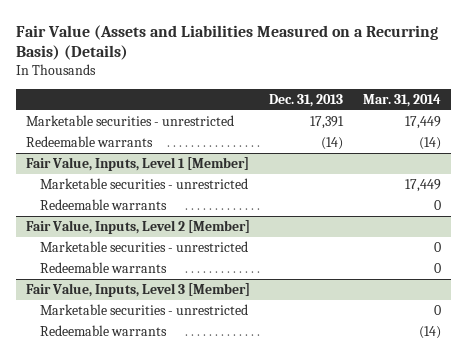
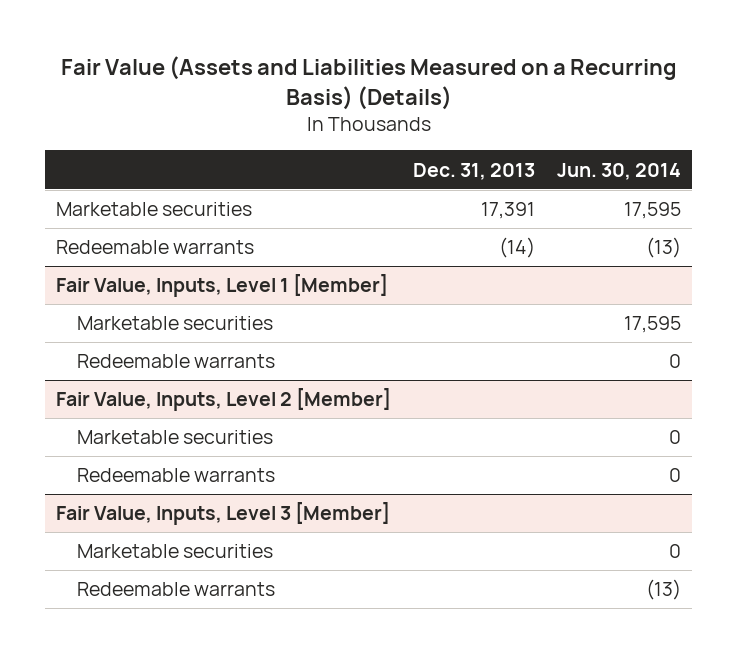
[363,93,442,107] Mar. 31, 2014 -> none
none -> [557,162,682,180] Jun. 30, 2014
[25,114,234,126] Marketable securities - unrestricted -> [55,202,252,217] Marketable securities
[39,177,248,189] Marketable securities - unrestricted -> [76,316,273,331] Marketable securities
[39,240,248,252] Marketable securities - unrestricted -> [76,430,273,445] Marketable securities
[39,303,248,315] Marketable securities - unrestricted -> [76,544,273,559] Marketable securities

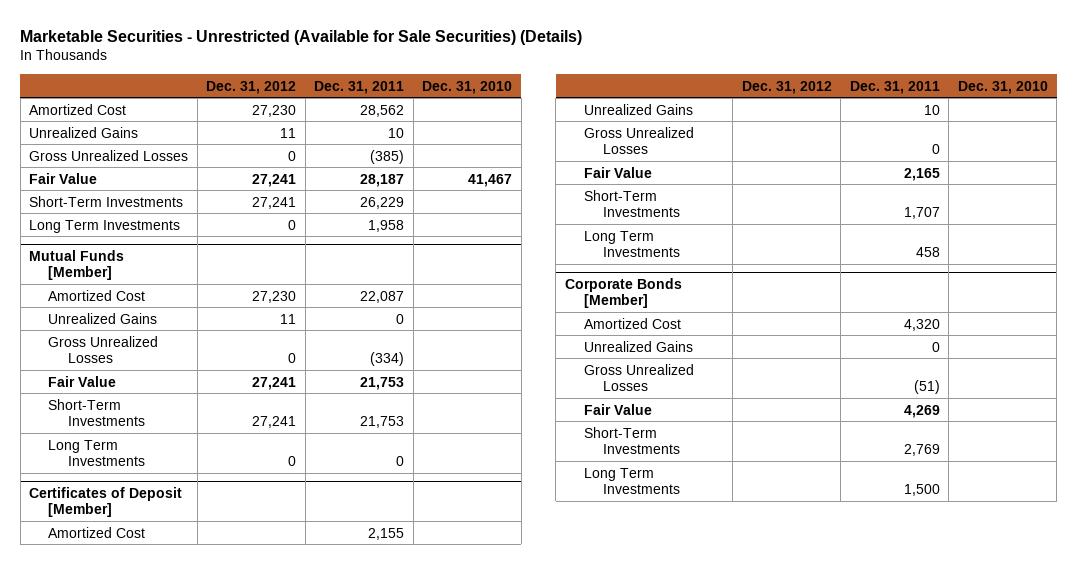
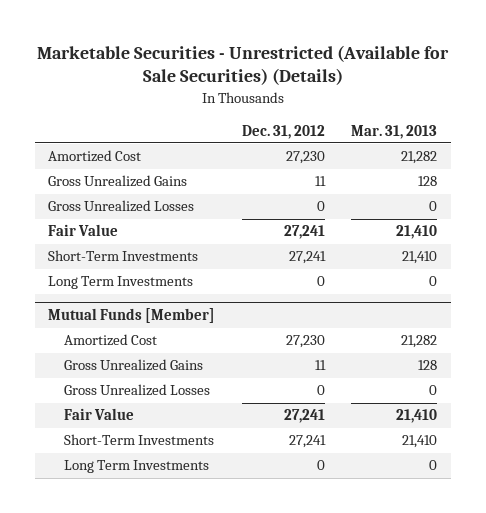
[314,80,405,94] Dec. 31, 2011 -> none
[422,80,513,94] Dec. 31, 2010 -> none
none -> [351,124,438,139] Mar. 31, 2013
[29,126,139,138] Unrealized Gains -> [48,175,188,188] Gross Unrealized Gains
[48,312,158,324] Unrealized Gains -> [64,359,204,372] Gross Unrealized Gains
[29,486,183,517] Certificates of Deposit [Member] -> none
[48,526,146,538] Amortized Cost -> none
[584,103,694,115] Unrealized Gains -> none
[584,126,695,154] Gross Unrealized Losses -> none
[584,166,653,178] Fair Value -> none
[584,189,681,217] Short-Term Investments -> none
[584,230,681,257] Long Term Investments -> none
[564,277,682,308] Corporate Bonds [Member] -> none
[584,317,682,329] Amortized Cost -> none
[584,340,694,352] Unrealized Gains -> none
[584,363,695,391] Gross Unrealized Losses -> none
[584,403,653,415] Fair Value -> none
[584,426,681,454] Short-Term Investments -> none
[584,467,681,494] Long Term Investments -> none

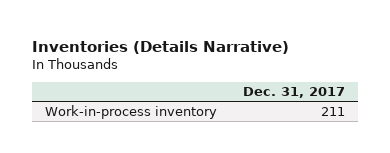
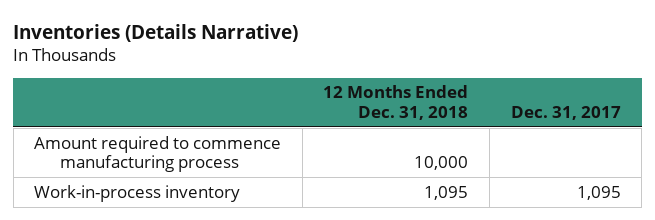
none -> [323,85,469,121] 12 Months Ended Dec. 31, 2018
none -> [34,135,282,173] Amount required to commence manufacturing process
[321,107,346,117] 211 -> [576,185,621,200] 1,095

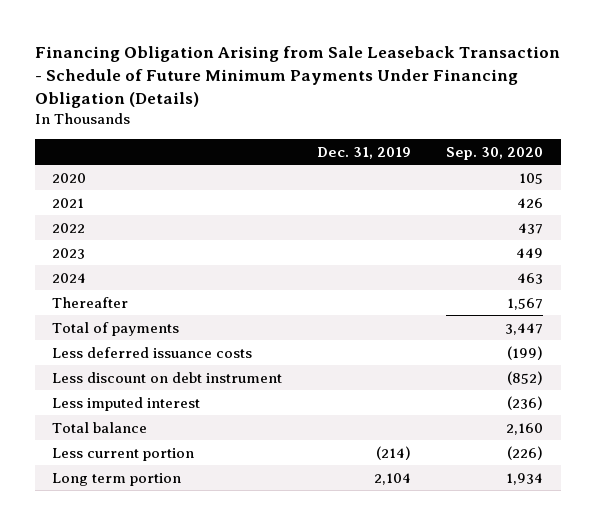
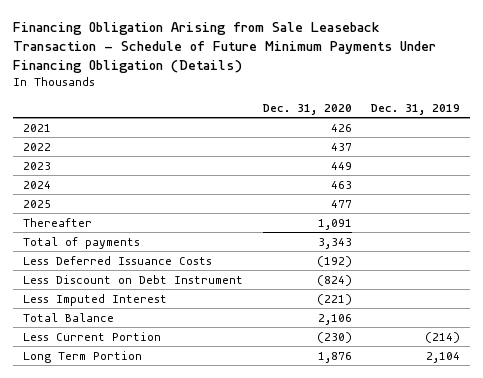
[446,146,544,160] Sep. 30, 2020 -> none
none -> [262,103,352,115] Dec. 31, 2020
[52,172,87,183] 2020 -> none
none -> [23,199,52,208] 2025
[52,346,253,358] Less deferred issuance costs -> [23,255,213,265] Less Deferred Issuance Costs
[52,371,283,383] Less discount on debt instrument -> [23,274,244,284] Less Discount on Debt Instrument
[52,396,201,411] Less imputed interest -> [23,293,168,306] Less Imputed Interest
[52,421,148,433] Total balance -> [23,312,115,322] Total Balance
[52,447,195,461] Less current portion -> [23,331,162,341] Less Current Portion
[52,472,182,486] Long term portion -> [23,350,143,363] Long Term Portion

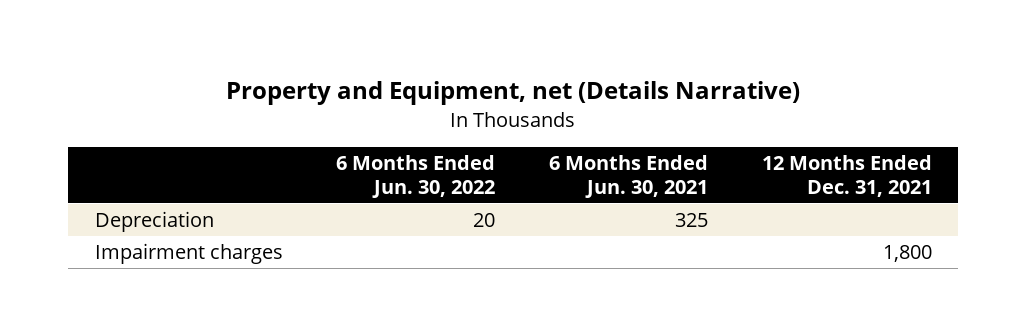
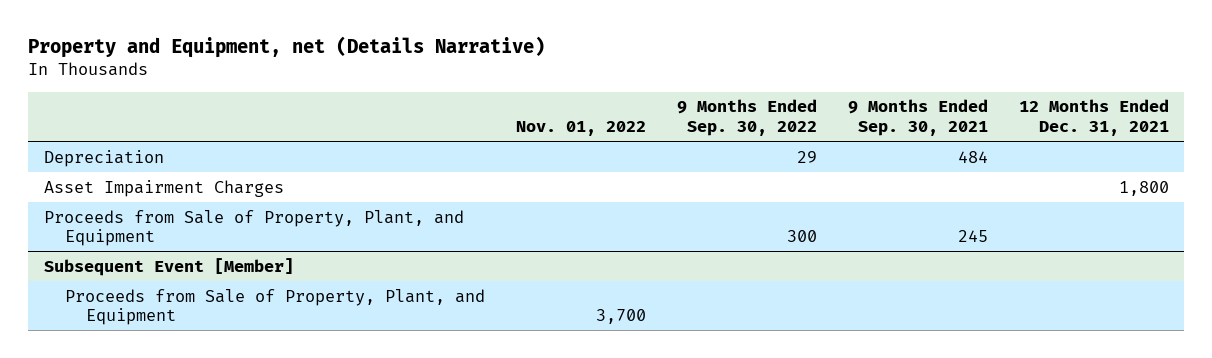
[336,155,496,198] 6 Months Ended Jun. 30, 2022 -> none
[549,155,709,198] 6 Months Ended Jun. 30, 2021 -> none
none -> [515,120,646,136] Nov. 01, 2022
none -> [676,99,817,136] 9 Months Ended Sep. 30, 2022
none -> [847,99,988,136] 9 Months Ended Sep. 30, 2021
[94,243,283,265] Impairment charges -> [43,179,284,197] Asset Impairment Charges
none -> [43,209,464,247] Proceeds from Sale of Property, Plant, and Equipment
none -> [43,257,294,276] Subsequent Event [Member]
none -> [64,288,485,326] Proceeds from Sale of Property, Plant, and Equipment

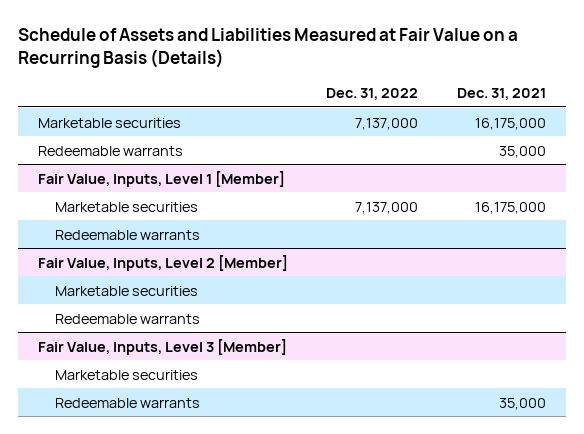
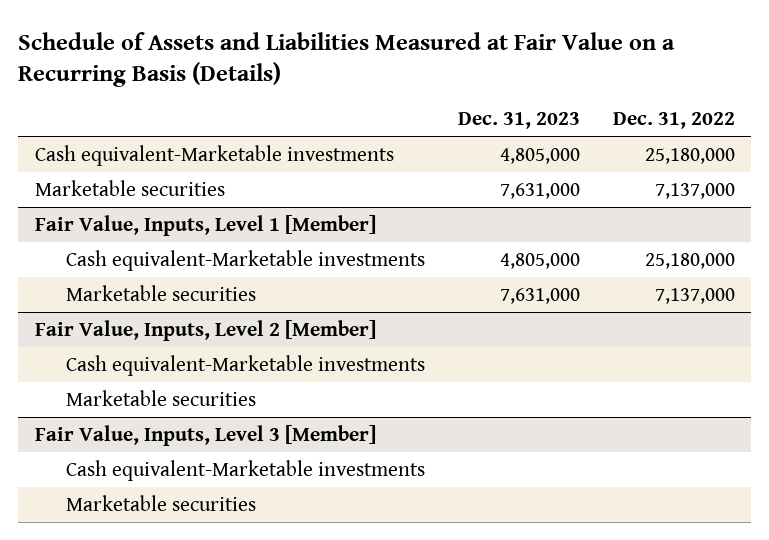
[457,87,547,100] Dec. 31, 2021 -> none
none -> [457,112,580,130] Dec. 31, 2023
none -> [34,144,394,166] Cash equivalent-Marketable investments
[37,145,183,156] Redeemable warrants -> none
none -> [66,249,426,271] Cash equivalent-Marketable investments
[55,229,201,240] Redeemable warrants -> none
none -> [66,354,426,376] Cash equivalent-Marketable investments
[55,313,201,324] Redeemable warrants -> none
none -> [66,459,426,481] Cash equivalent-Marketable investments
[55,397,201,408] Redeemable warrants -> none

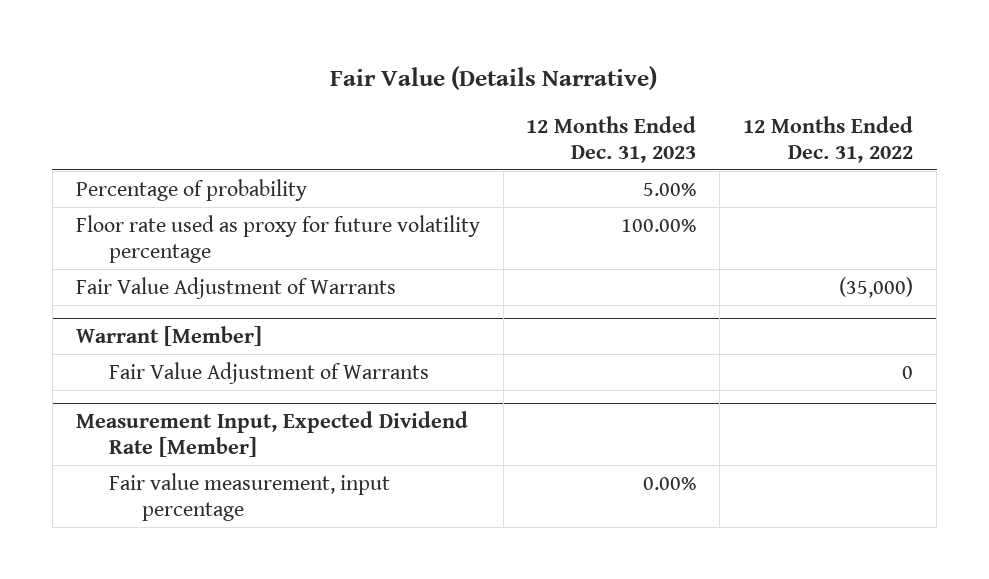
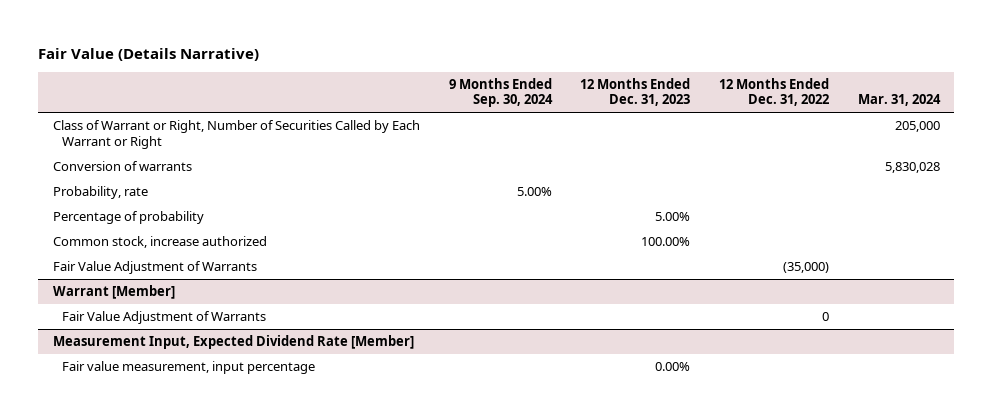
none -> [448,78,553,108] 9 Months Ended Sep. 30, 2024
none -> [857,94,941,107] Mar. 31, 2024
none -> [52,120,420,149] Class of Warrant or Right, Number of Securities Called by Each Warrant or Right
none -> [52,161,192,172] Conversion of warrants
none -> [52,186,148,200] Probability, rate
[75,214,480,263] Floor rate used as proxy for future volatility percentage -> [52,236,267,249] Common stock, increase authorized

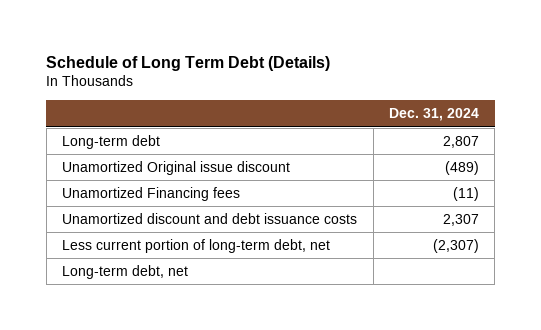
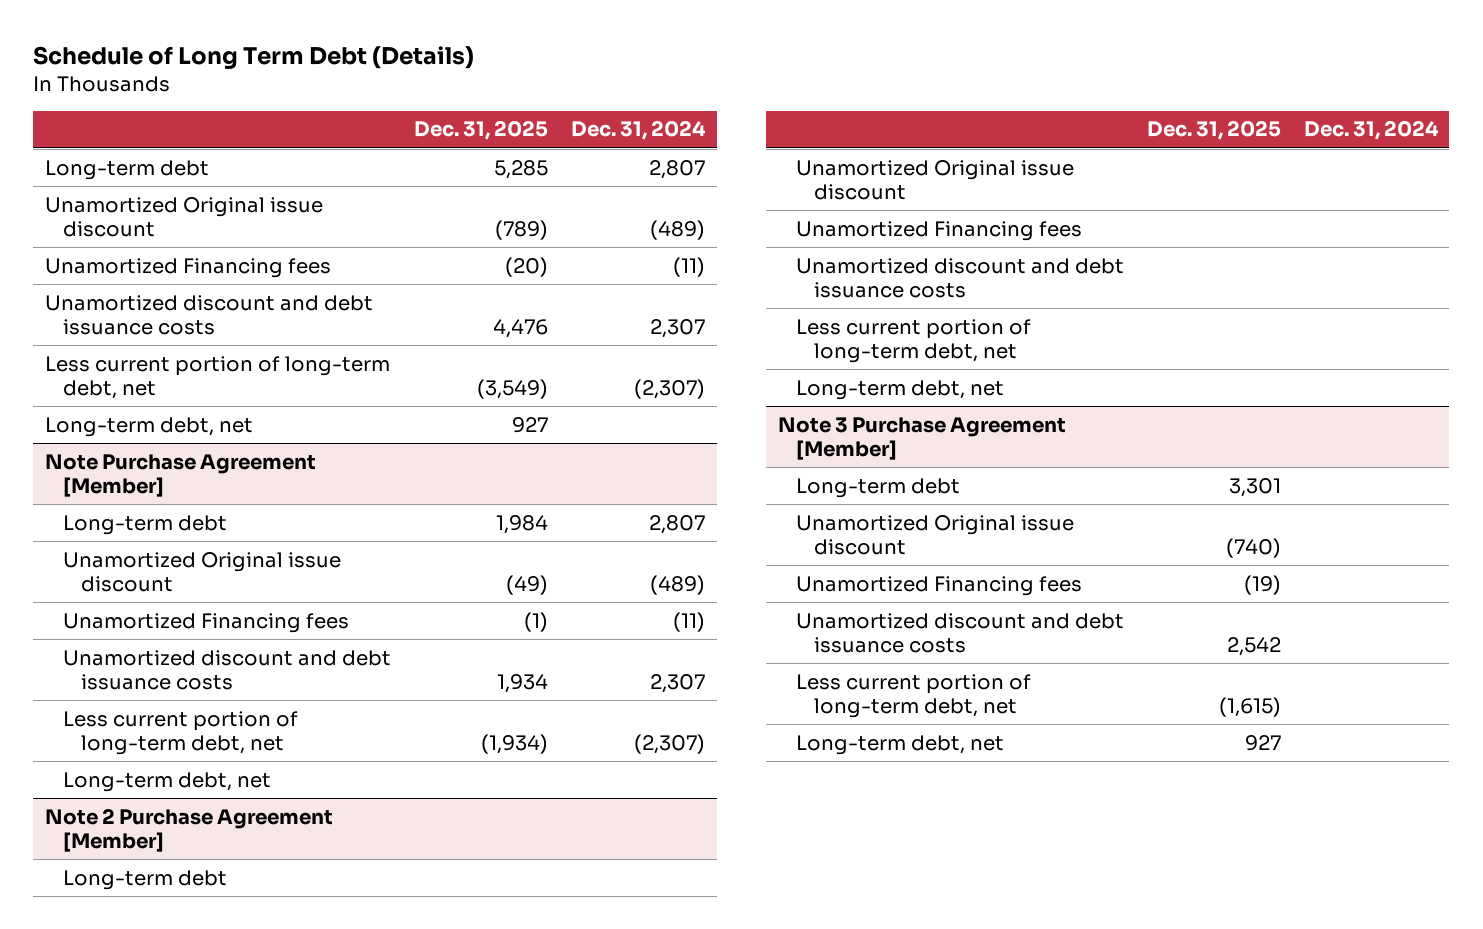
none -> [414,120,549,141] Dec. 31, 2025
none -> [44,453,316,498] Note Purchase Agreement [Member]
none -> [63,514,228,535] Long-term debt
none -> [63,551,342,593] Unamortized Original issue discount
none -> [63,612,350,633] Unamortized Financing fees
none -> [63,649,392,691] Unamortized discount and debt issuance costs
none -> [63,710,299,756] Less current portion of long-term debt, net
none -> [63,771,272,792] Long-term debt, net
none -> [44,807,333,853] Note 2 Purchase Agreement [Member]
none -> [63,869,228,890] Long-term debt
none -> [795,159,1074,201] Unamortized Original issue discount
none -> [795,220,1082,241] Unamortized Financing fees
none -> [795,257,1124,299] Unamortized discount and debt issuance costs
none -> [795,318,1031,364] Less current portion of long-term debt, net
none -> [795,379,1004,400] Long-term debt, net
none -> [777,416,1066,461] Note 3 Purchase Agreement [Member]
none -> [795,477,960,498] Long-term debt
none -> [795,514,1074,556] Unamortized Original issue discount
none -> [795,575,1082,596] Unamortized Financing fees
none -> [795,612,1124,654] Unamortized discount and debt issuance costs
none -> [795,673,1031,719] Less current portion of long-term debt, net
none -> [795,734,1004,755] Long-term debt, net

